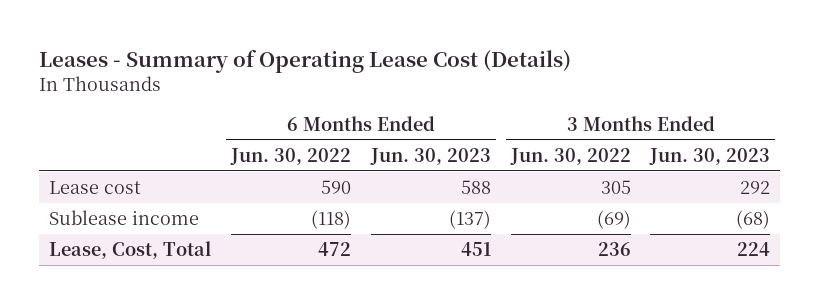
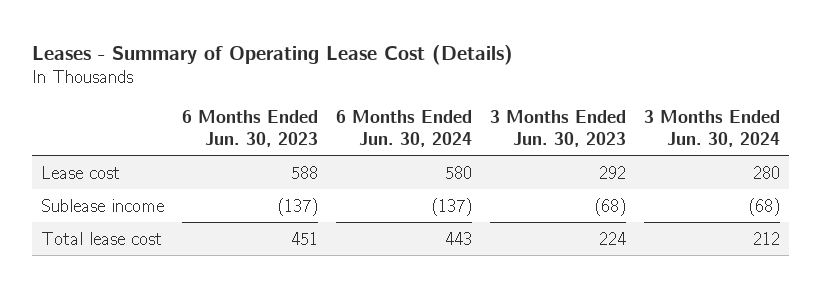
[230,147,352,165] Jun. 30, 2022 -> none
[509,147,631,165] Jun. 30, 2022 -> none
none -> [336,110,473,147] 6 Months Ended Jun. 30, 2024
none -> [643,110,780,147] 3 Months Ended Jun. 30, 2024
[49,240,212,259] Lease, Cost, Total -> [41,231,163,245] Total lease cost

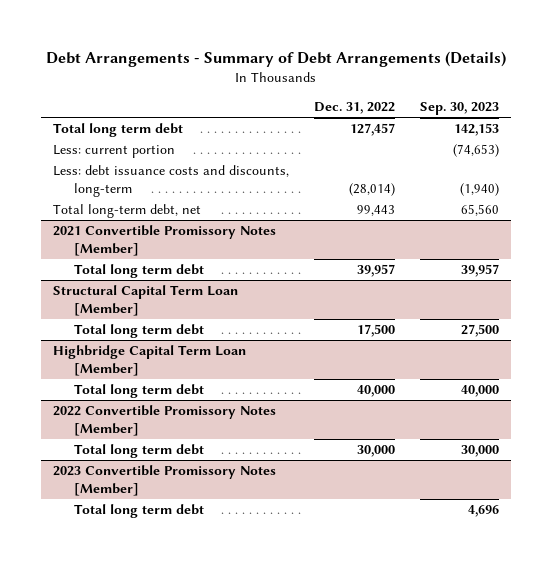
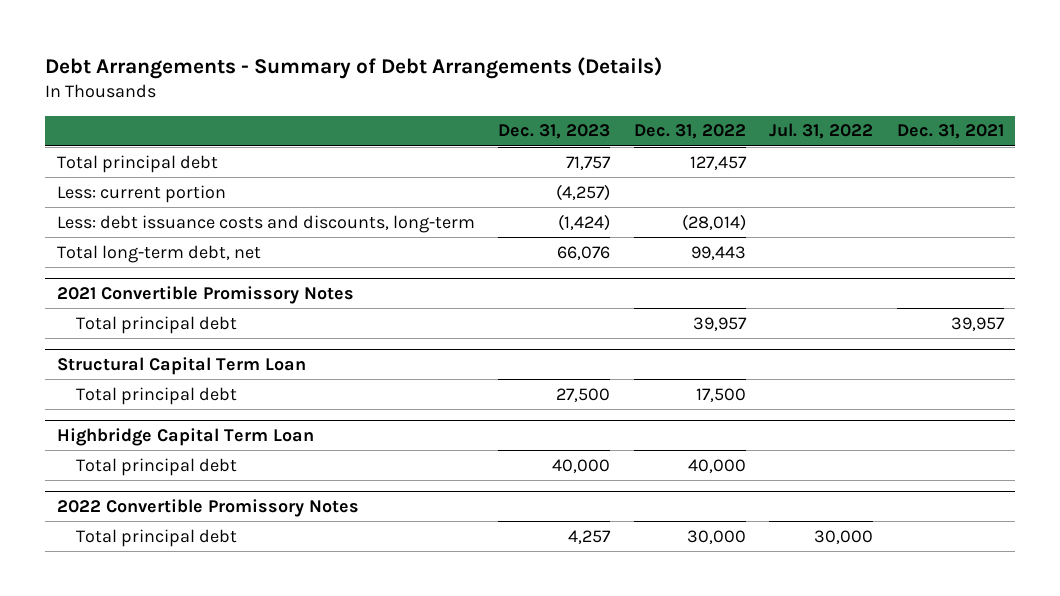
[419,102,499,116] Sep. 30, 2023 -> none
none -> [498,124,611,140] Dec. 31, 2023
none -> [769,123,874,140] Jul. 31, 2022
none -> [896,124,1004,140] Dec. 31, 2021
[53,123,184,138] Total long term debt -> [56,154,218,173] Total principal debt
[53,465,277,496] 2023 Convertible Promissory Notes [Member] -> none
[74,504,205,519] Total long term debt -> none
[53,225,277,256] 2021 Convertible Promissory Notes [Member] -> [56,285,354,304] 2021 Convertible Promissory Notes
[74,264,205,279] Total long term debt -> [75,315,237,334] Total principal debt
[53,285,239,316] Structural Capital Term Loan [Member] -> [56,356,306,375] Structural Capital Term Loan
[74,324,205,339] Total long term debt -> [75,386,237,405] Total principal debt
[53,345,247,376] Highbridge Capital Term Loan [Member] -> [56,427,314,446] Highbridge Capital Term Loan
[74,384,205,399] Total long term debt -> [75,457,237,476] Total principal debt
[53,405,277,436] 2022 Convertible Promissory Notes [Member] -> [56,498,359,517] 2022 Convertible Promissory Notes
[74,444,205,459] Total long term debt -> [75,528,237,547] Total principal debt

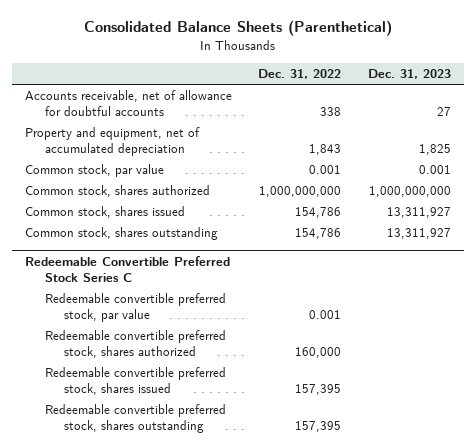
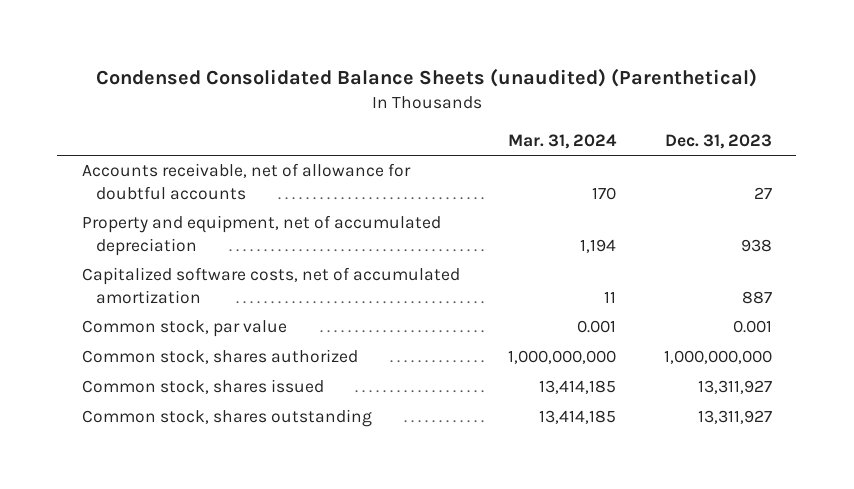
[83,20,392,37] Consolidated Balance Sheets (Parenthetical) -> [95,68,757,88] Condensed Consolidated Balance Sheets (unaudited) (Parenthetical)
[258,69,342,80] Dec. 31, 2022 -> none
none -> [507,133,617,149] Mar. 31, 2024
[418,143,451,155] 1,825 -> [740,238,772,252] 938
none -> [81,267,460,304] Capitalized software costs, net of accumulated amortization
[25,256,231,282] Redeemable Convertible Preferred Stock Series C -> none
[44,293,226,322] Redeemable convertible preferred stock, par value -> none
[44,330,226,358] Redeemable convertible preferred stock, shares authorized -> none
[44,367,226,395] Redeemable convertible preferred stock, shares issued -> none
[44,404,226,433] Redeemable convertible preferred stock, shares outstanding -> none

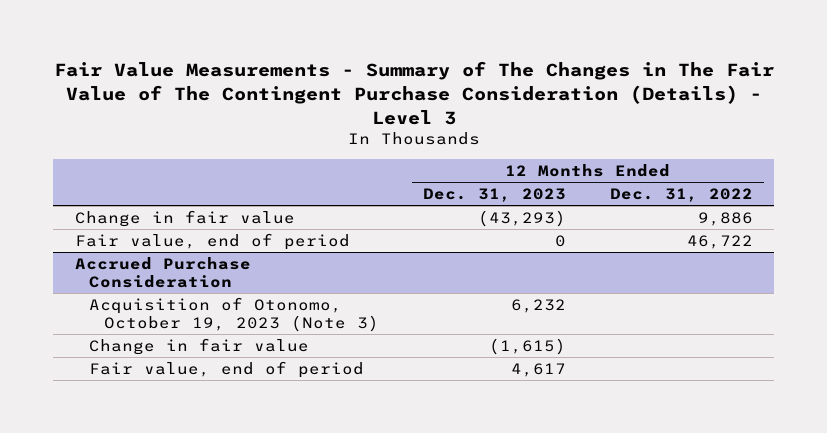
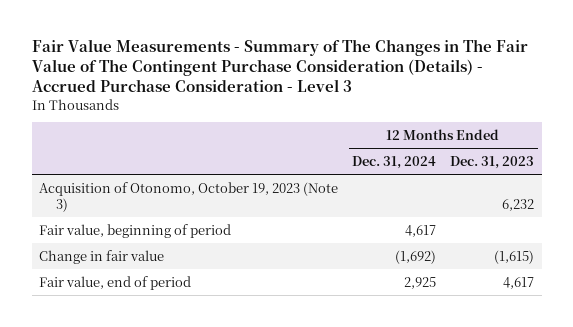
[53,61,774,125] Fair Value Measurements - Summary of The Changes in The Fair Value of The Contingent Purchase Consideration (Details) - Level 3 -> [31,38,528,93] Fair Value Measurements - Summary of The Changes in The Fair Value of The Contingent Purchase Consideration (Details) - Accrued Purchase Consideration - Level 3
[609,187,753,202] Dec. 31, 2022 -> none
none -> [352,155,437,169] Dec. 31, 2024
[74,209,295,227] Change in fair value -> none
[74,232,350,250] Fair value, end of period -> none
[74,256,251,288] Accrued Purchase Consideration -> none
none -> [38,223,231,238] Fair value, beginning of period

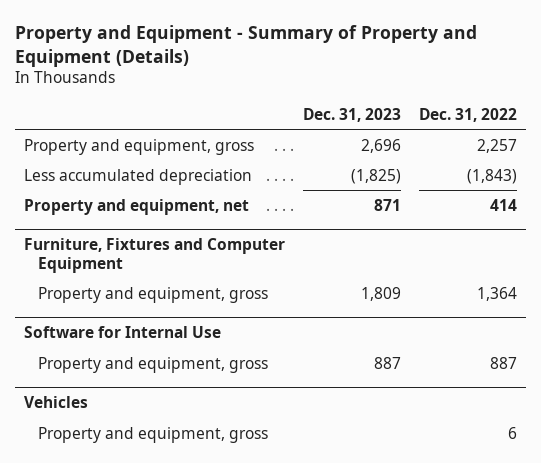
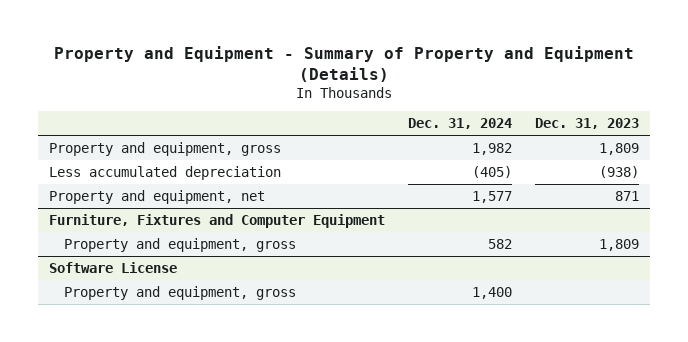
[418,107,517,122] Dec. 31, 2022 -> none
none -> [407,118,512,130] Dec. 31, 2024
[360,138,401,153] 2,696 -> [598,142,639,155] 1,809
[350,168,401,184] (1,825) -> [598,165,639,178] (938)
[38,356,269,373] Property and equipment, gross -> none
[23,396,88,409] Vehicles -> none
[23,326,221,339] Software for Internal Use -> [49,261,178,273] Software License

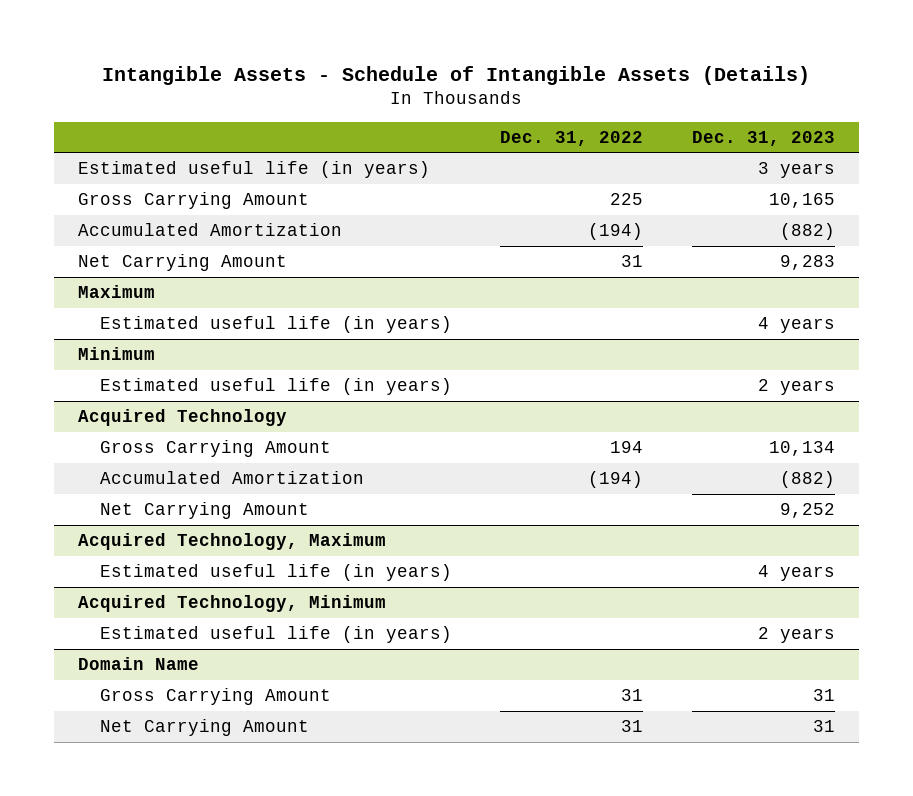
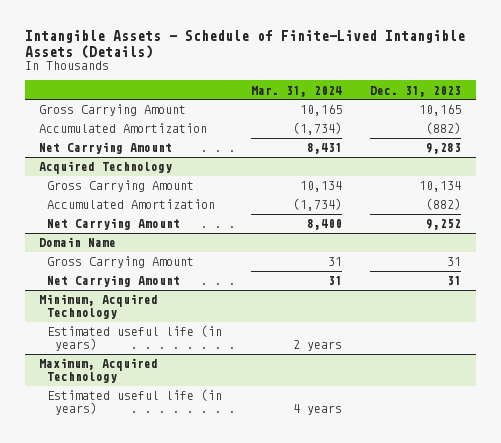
[102,65,811,85] Intangible Assets - Schedule of Intangible Assets (Details) -> [24,29,465,59] Intangible Assets - Schedule of Finite-Lived Intangible Assets (Details)
[500,130,644,146] Dec. 31, 2022 -> none
none -> [250,85,342,97] Mar. 31, 2024
[78,161,431,179] Estimated useful life (in years) -> none
[78,285,156,299] Maximum -> none
[99,316,452,334] Estimated useful life (in years) -> none
[78,347,156,361] Minimum -> none
[99,378,452,396] Estimated useful life (in years) -> none
[78,533,387,551] Acquired Technology, Maximum -> none
[99,564,452,582] Estimated useful life (in years) -> none
[78,595,387,613] Acquired Technology, Minimum -> none
[99,626,452,644] Estimated useful life (in years) -> none
none -> [39,294,159,320] Minimum, Acquired Technology
none -> [47,325,223,352] Estimated useful life (in years)
none -> [39,358,159,384] Maximum, Acquired Technology
none -> [47,389,223,416] Estimated useful life (in years)

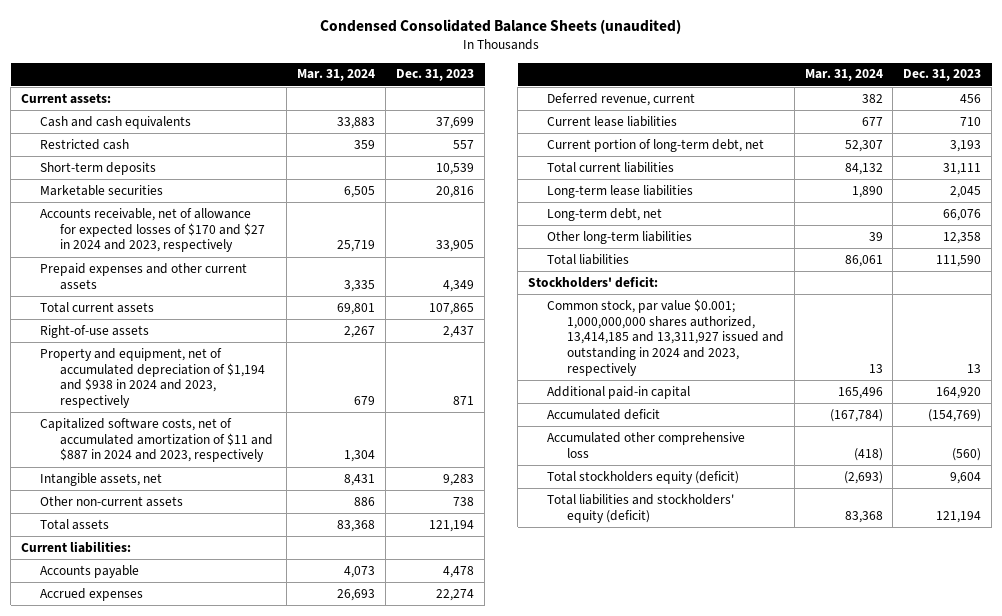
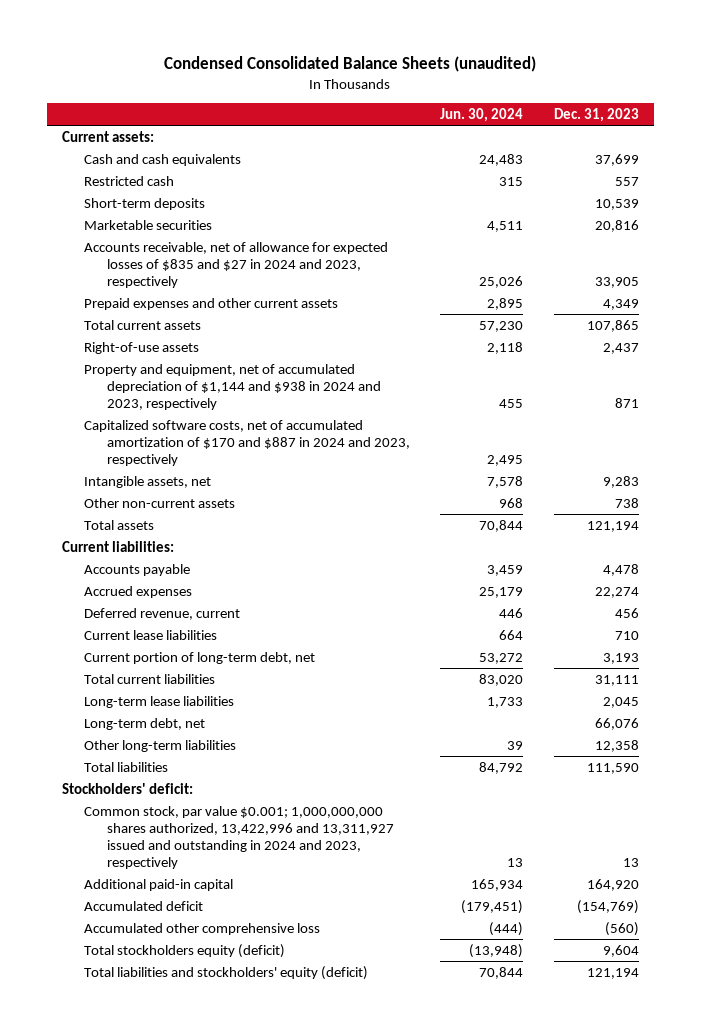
[297,69,376,82] Mar. 31, 2024 -> none
none -> [440,107,524,122] Jun. 30, 2024
[40,207,265,253] Accounts receivable, net of allowance for expected losses of $170 and $27 in 2024 and 2023, respectively -> [84,241,389,288] Accounts receivable, net of allowance for expected losses of $835 and $27 in 2024 and 2023, respectively
[40,347,265,409] Property and equipment, net of accumulated depreciation of $1,194 and $938 in 2024 and 2023, respectively -> [84,363,381,410] Property and equipment, net of accumulated depreciation of $1,144 and $938 in 2024 and 2023, respectively
[40,417,273,463] Capitalized software costs, net of accumulated amortization of $11 and $887 in 2024 and 2023, respectively -> [84,419,410,466] Capitalized software costs, net of accumulated amortization of $170 and $887 in 2024 and 2023, respectively
[547,298,784,376] Common stock, par value $0.001; 1,000,000,000 shares authorized, 13,414,185 and 13,311,927 issued and outstanding in 2024 and 2023, respectively -> [84,805,394,869] Common stock, par value $0.001; 1,000,000,000 shares authorized, 13,422,996 and 13,311,927 issued and outstanding in 2024 and 2023, respectively

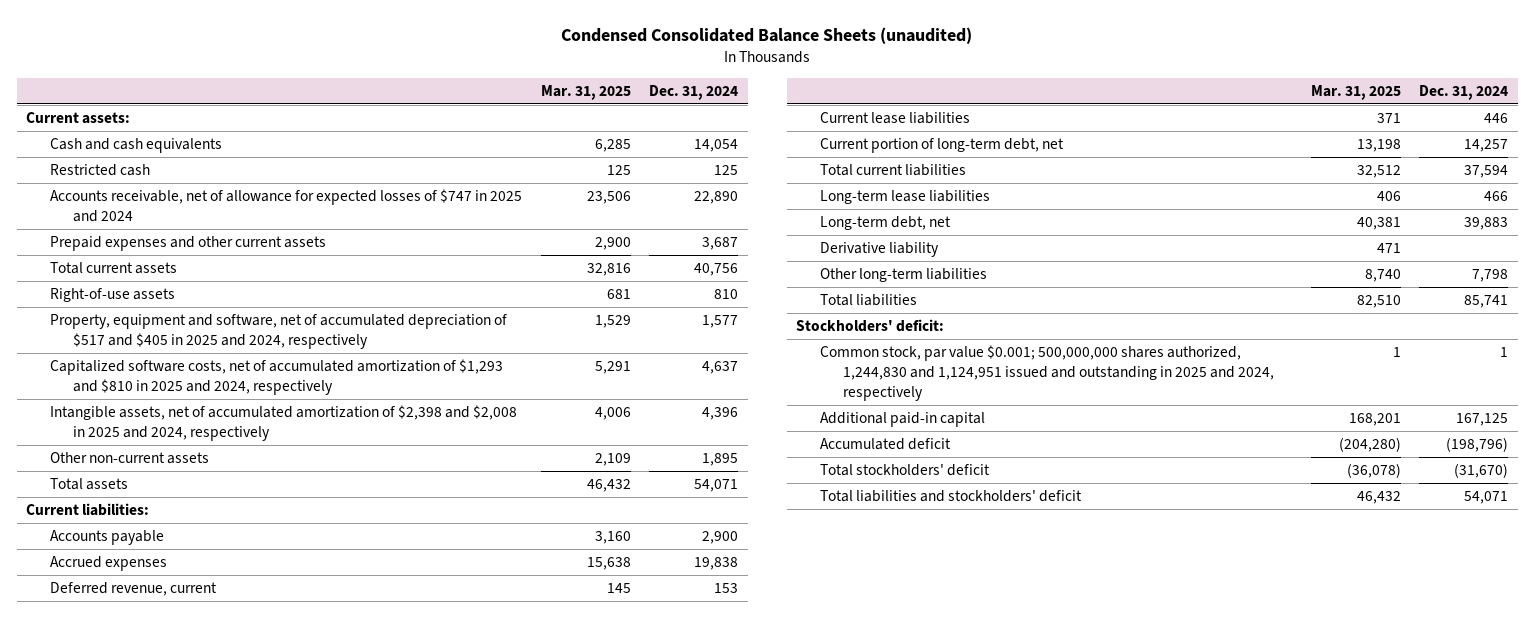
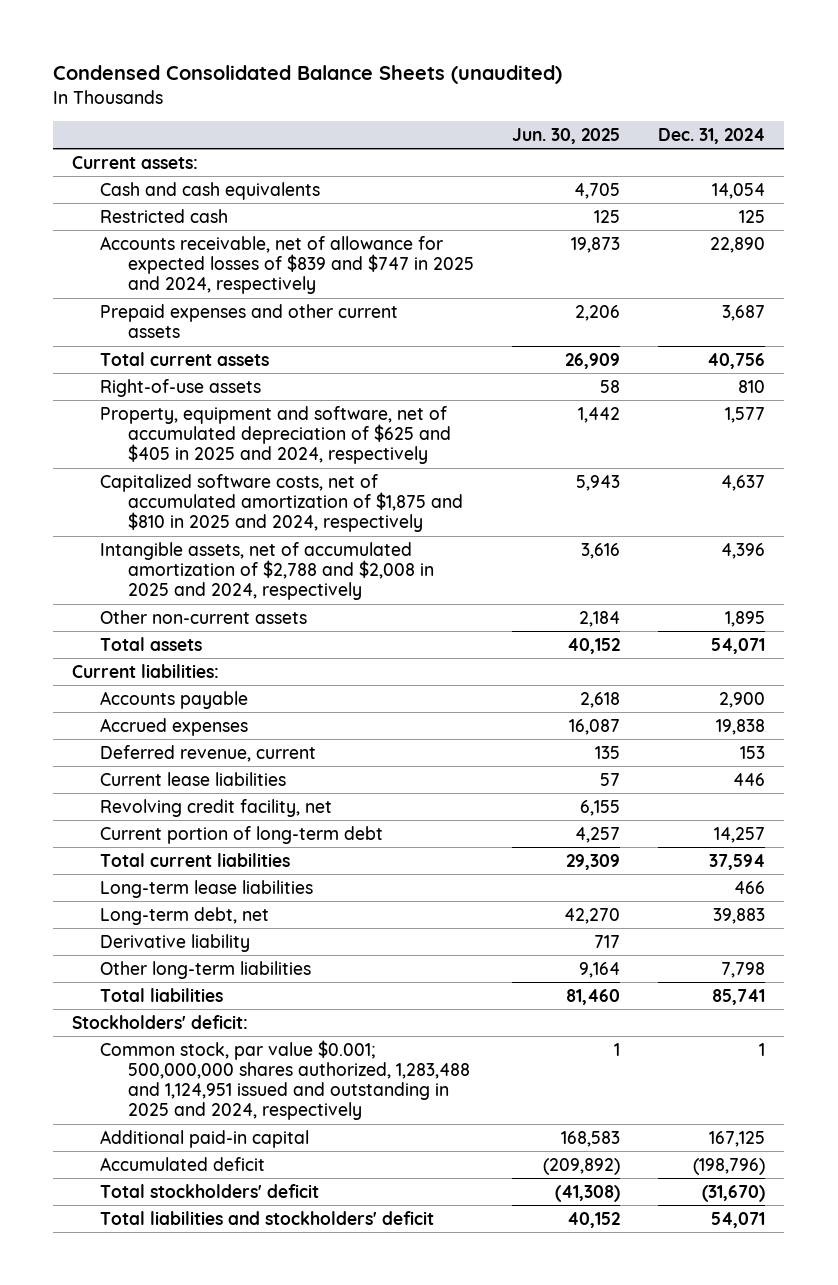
[540,85,631,101] Mar. 31, 2025 -> none
none -> [511,127,620,144] Jun. 30, 2025
[49,189,522,223] Accounts receivable, net of allowance for expected losses of $747 in 2025 and 2024 -> [99,235,474,295] Accounts receivable, net of allowance for expected losses of $839 and $747 in 2025 and 2024, respectively
[49,314,507,350] Property, equipment and software, net of accumulated depreciation of $517 and $405 in 2025 and 2024, respectively -> [99,405,451,465] Property, equipment and software, net of accumulated depreciation of $625 and $405 in 2025 and 2024, respectively
[49,359,503,396] Capitalized software costs, net of accumulated amortization of $1,293 and $810 in 2025 and 2024, respectively -> [99,473,463,533] Capitalized software costs, net of accumulated amortization of $1,875 and $810 in 2025 and 2024, respectively
[49,405,517,442] Intangible assets, net of accumulated amortization of $2,398 and $2,008 in 2025 and 2024, respectively -> [99,541,434,601] Intangible assets, net of accumulated amortization of $2,788 and $2,008 in 2025 and 2024, respectively
none -> [99,798,332,817] Revolving credit facility, net
[819,138,1064,154] Current portion of long-term debt, net -> [99,825,383,844] Current portion of long-term debt
[819,345,1275,402] Common stock, par value $0.001; 500,000,000 shares authorized, 1,244,830 and 1,124,951 issued and outstanding in 2025 and 2024, respectively -> [99,1039,470,1121] Common stock, par value $0.001; 500,000,000 shares authorized, 1,283,488 and 1,124,951 issued and outstanding in 2025 and 2024, respectively

